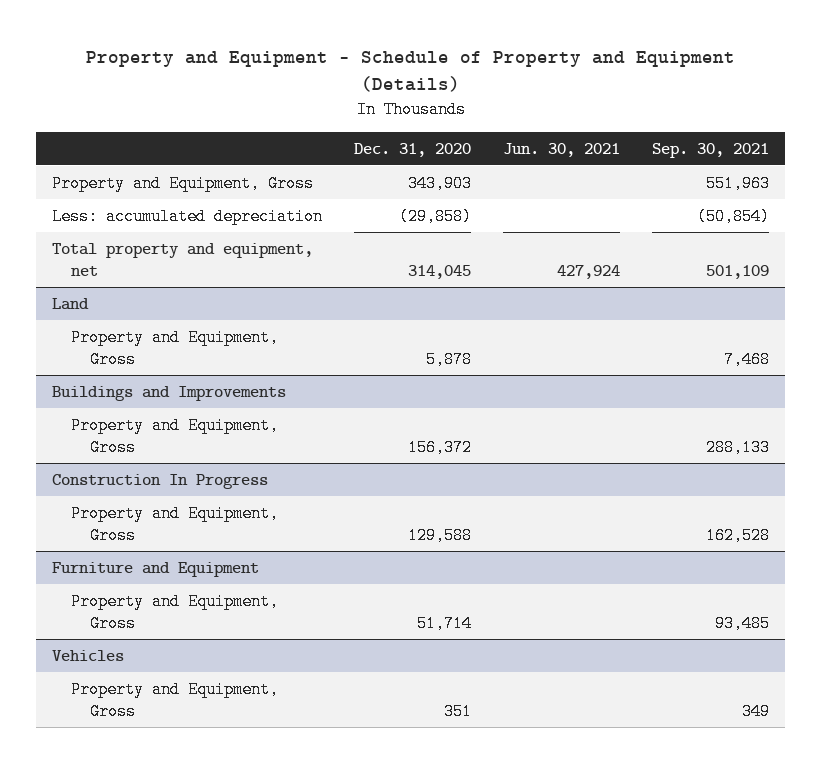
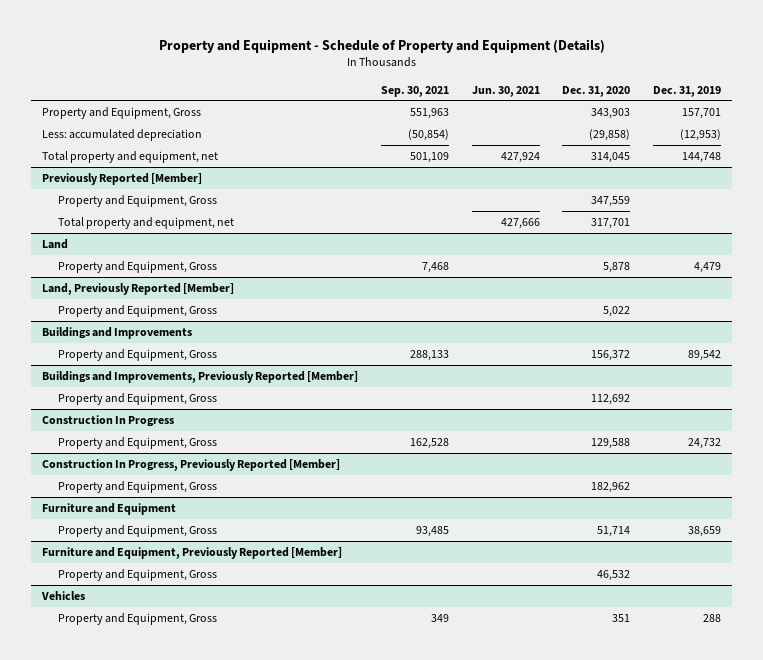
none -> [653,85,722,97] Dec. 31, 2019
none -> [42,172,203,185] Previously Reported [Member]
none -> [58,194,218,207] Property and Equipment, Gross
none -> [58,216,235,229] Total property and equipment, net
none -> [42,282,235,295] Land, Previously Reported [Member]
none -> [58,304,218,317] Property and Equipment, Gross
none -> [42,370,359,383] Buildings and Improvements, Previously Reported [Member]
none -> [58,392,218,405] Property and Equipment, Gross
none -> [42,458,341,471] Construction In Progress, Previously Reported [Member]
none -> [58,480,218,493] Property and Equipment, Gross
none -> [42,546,343,559] Furniture and Equipment, Previously Reported [Member]
none -> [58,568,218,581] Property and Equipment, Gross

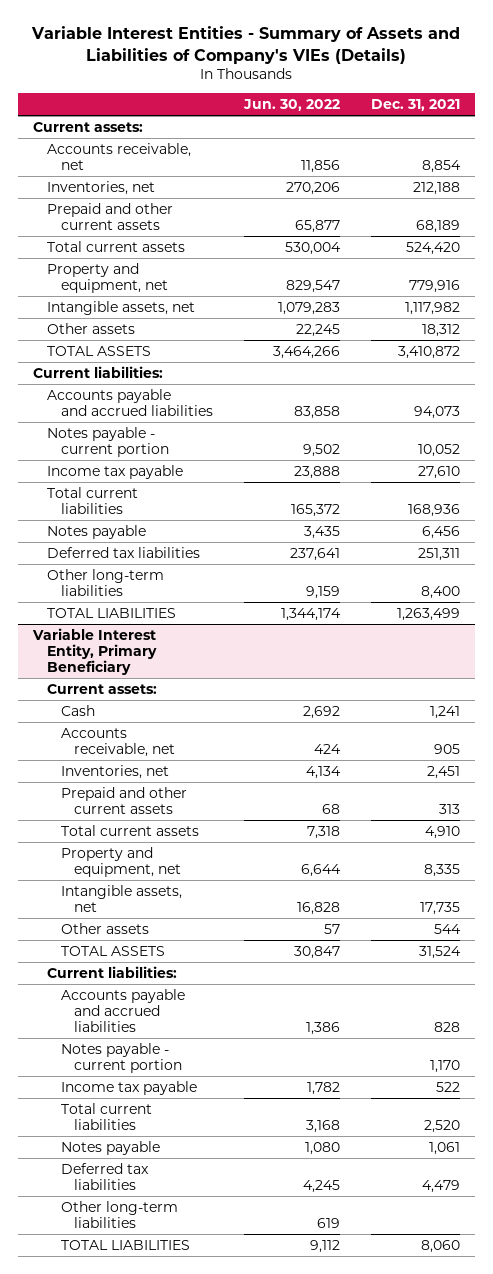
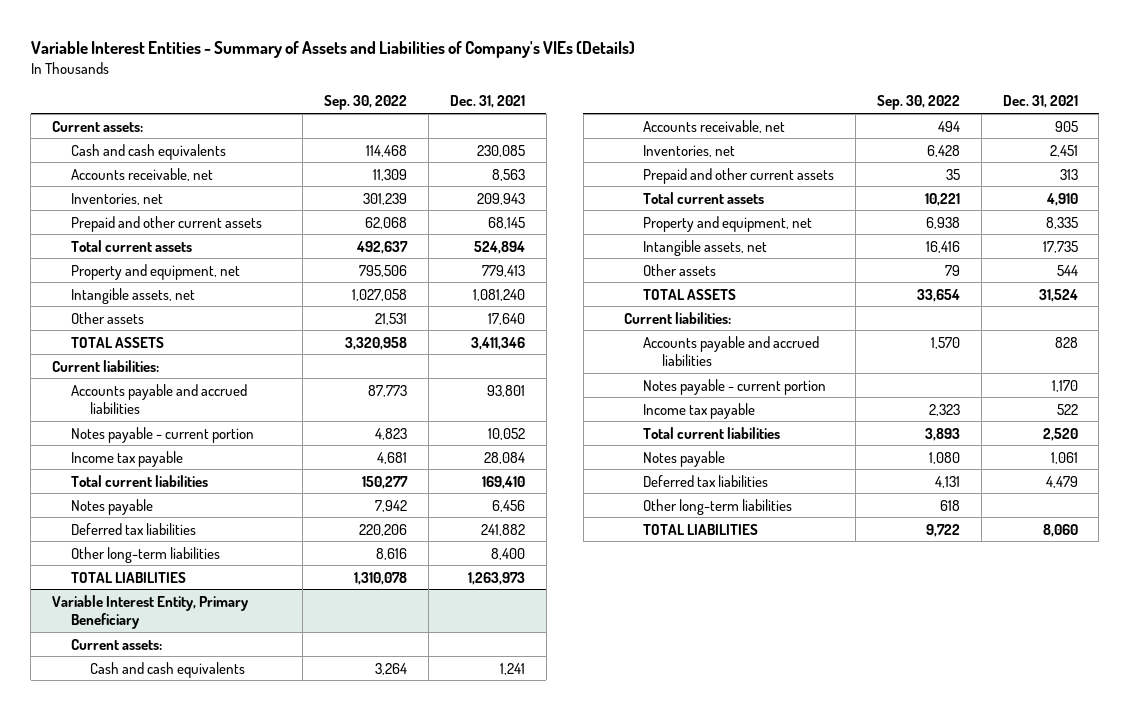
[242,98,340,111] Jun. 30, 2022 -> none
none -> [324,95,408,111] Sep. 30, 2022
none -> [71,143,227,160] Cash and cash equivalents
[421,159,461,173] 8,854 -> [491,168,525,181] 8,563
[412,181,460,195] 212,188 -> [476,192,525,205] 209,943
[415,219,460,233] 68,189 -> [487,216,525,229] 68,145
[405,241,460,255] 524,420 -> [473,240,525,254] 524,894
[408,279,460,293] 779,916 -> [481,264,525,277] 779,413
[404,301,460,315] 1,117,982 -> [472,288,525,301] 1,081,240
[421,323,460,337] 18,312 -> [487,312,525,325] 17,640
[397,345,460,359] 3,410,872 -> [470,336,525,350] 3,411,346
[413,405,460,419] 94,073 -> [486,384,525,397] 93,801
[417,465,460,479] 27,610 -> [483,451,525,464] 28,084
[407,503,460,517] 168,936 -> [481,475,525,489] 169,410
[417,547,460,561] 251,311 -> [480,523,525,536] 241,882
[396,607,460,621] 1,263,499 -> [467,571,525,585] 1,263,973
[60,704,95,716] Cash -> [90,661,246,678] Cash and cash equivalents

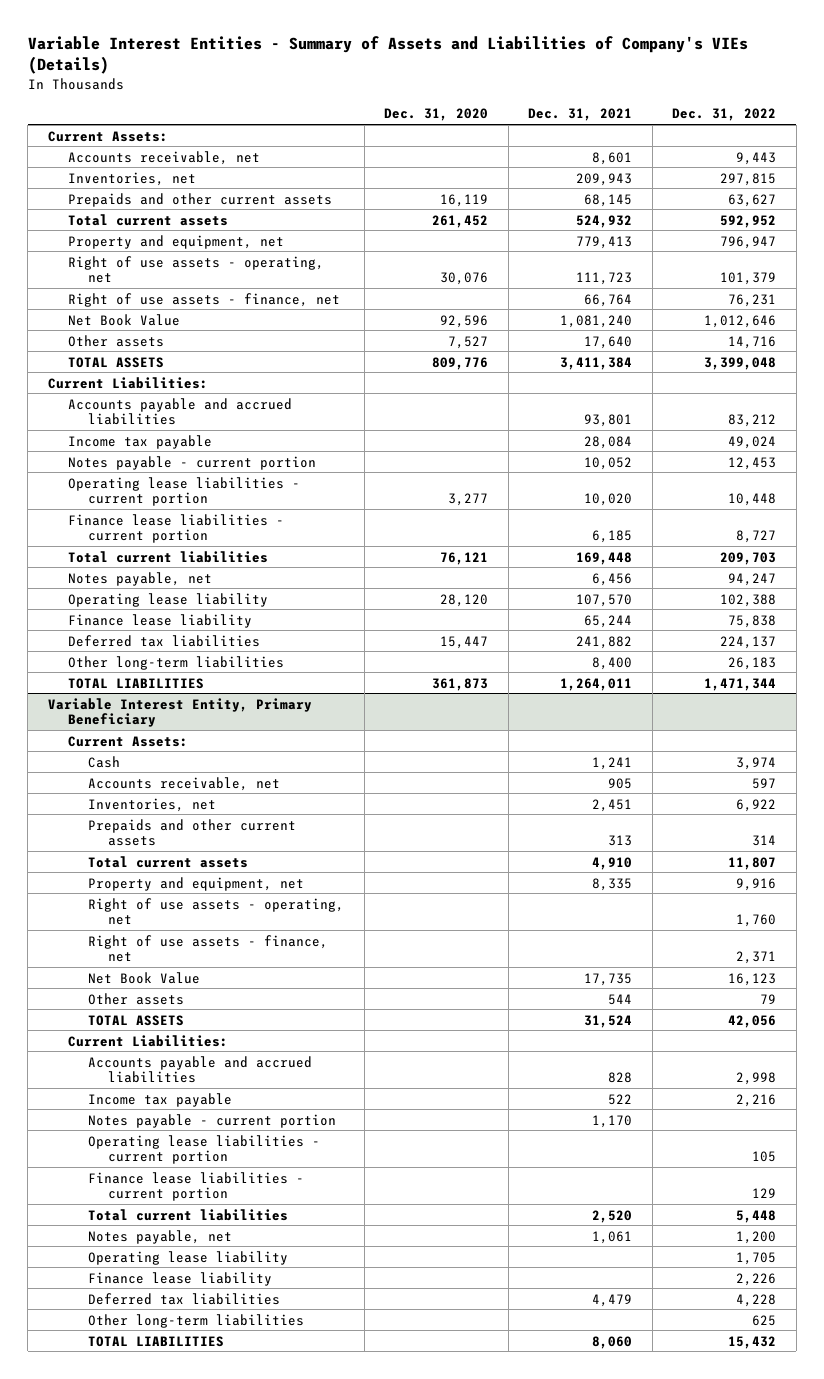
[324,95,408,111] Sep. 30, 2022 -> none
none -> [384,108,489,122] Dec. 31, 2020
none -> [672,108,777,122] Dec. 31, 2022
[71,143,227,160] Cash and cash equivalents -> none
[52,120,144,132] Current assets: -> [47,130,168,142] Current Assets:
[491,168,525,181] 8,563 -> [592,151,633,165] 8,601
[71,215,263,232] Prepaid and other current assets -> [68,192,333,207] Prepaids and other current assets
[473,240,525,254] 524,894 -> [576,214,633,228] 524,932
none -> [68,255,325,284] Right of use assets - operating, net
none -> [68,292,341,307] Right of use assets - finance, net
[71,287,196,304] Intangible assets, net -> [68,313,181,326] Net Book Value
[470,336,525,350] 3,411,346 -> [560,356,633,370] 3,411,384
[52,359,160,372] Current liabilities: -> [47,376,208,389] Current Liabilities:
[71,426,255,443] Notes payable - current portion -> [68,455,317,470] Notes payable - current portion
none -> [68,476,301,507] Operating lease liabilities - current portion
none -> [68,513,285,544] Finance lease liabilities - current portion
[481,475,525,489] 169,410 -> [576,551,633,565] 169,448
[71,498,154,515] Notes payable -> [68,571,213,586] Notes payable, net
none -> [68,592,269,607] Operating lease liability
none -> [68,613,253,628] Finance lease liability
[467,571,525,585] 1,263,973 -> [560,677,633,691] 1,264,011
[71,638,163,650] Current assets: -> [68,735,189,747] Current Assets:
[90,661,246,678] Cash and cash equivalents -> [88,755,121,768] Cash
[643,167,835,184] Prepaid and other current assets -> [88,818,297,847] Prepaids and other current assets
none -> [88,897,345,926] Right of use assets - operating, net
none -> [88,934,329,963] Right of use assets - finance, net
[643,239,768,256] Intangible assets, net -> [88,971,201,984] Net Book Value
[623,311,731,324] Current liabilities: -> [68,1034,229,1047] Current Liabilities:
[643,378,827,395] Notes payable - current portion -> [88,1113,337,1128] Notes payable - current portion
none -> [88,1134,321,1165] Operating lease liabilities - current portion
none -> [88,1171,305,1202] Finance lease liabilities - current portion
[643,450,726,467] Notes payable -> [88,1229,233,1244] Notes payable, net
none -> [88,1250,289,1265] Operating lease liability
none -> [88,1271,273,1286] Finance lease liability

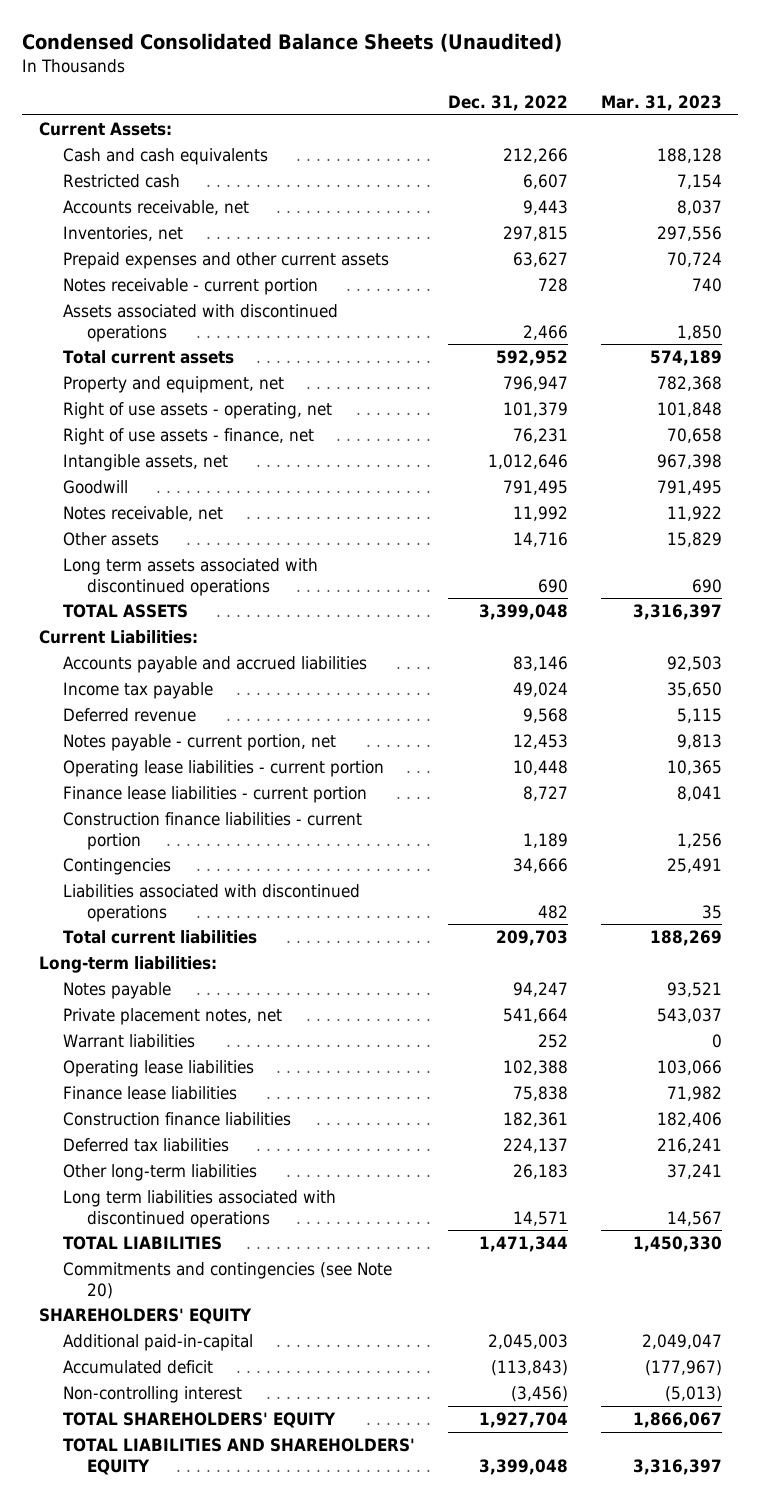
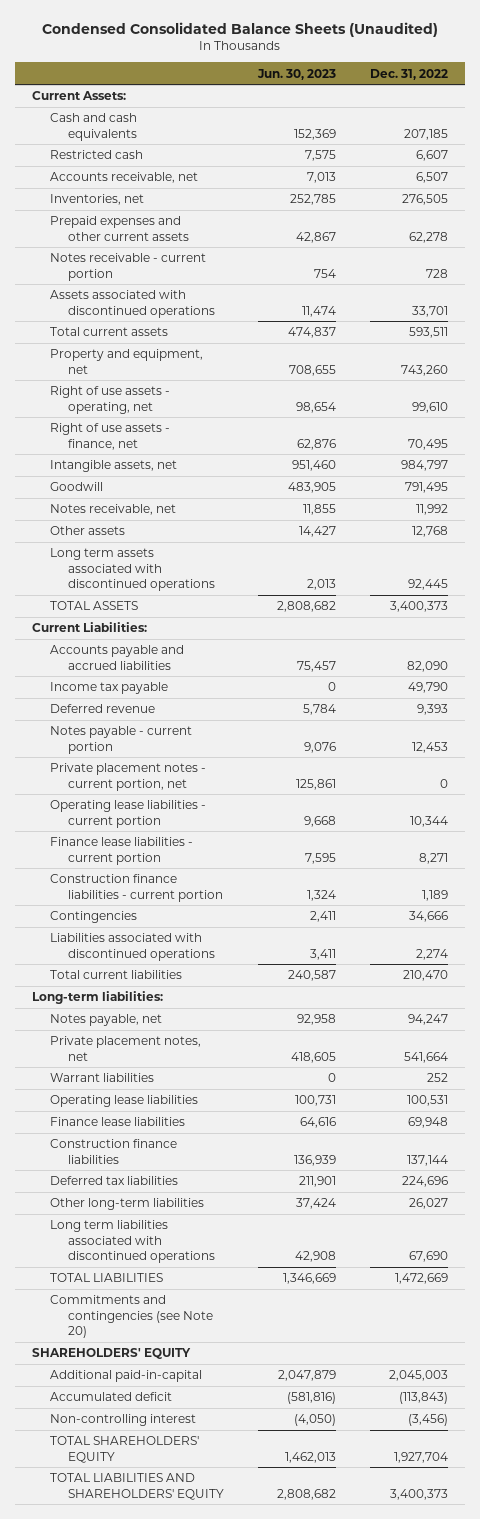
[600,95,722,112] Mar. 31, 2023 -> none
none -> [257,68,337,80] Jun. 30, 2023
[502,148,568,164] 212,266 -> [404,128,449,140] 207,185
[522,200,568,216] 9,443 -> [416,172,449,184] 6,507
[502,226,568,242] 297,815 -> [402,194,449,206] 276,505
[512,252,568,268] 63,627 -> [409,231,449,243] 62,278
[522,324,568,340] 2,466 -> [412,305,449,317] 33,701
[495,350,568,367] 592,952 -> [409,327,449,339] 593,511
[502,376,568,392] 796,947 -> [401,364,449,376] 743,260
[502,402,568,418] 101,379 -> [412,401,449,413] 99,610
[512,428,568,444] 76,231 -> [408,438,449,450] 70,495
[487,454,568,470] 1,012,646 -> [401,460,449,472] 984,797
[512,532,568,548] 14,716 -> [412,526,449,538] 12,768
[537,578,568,593] 690 -> [408,579,449,591] 92,445
[478,604,568,621] 3,399,048 -> [390,601,449,613] 3,400,373
[512,656,568,672] 83,146 -> [407,660,449,672] 82,090
[512,682,568,698] 49,024 -> [408,682,449,694] 49,790
[522,708,568,724] 9,568 -> [417,704,449,716] 9,393
[63,734,337,752] Notes payable - current portion, net -> [50,726,193,754] Notes payable - current portion
none -> [50,763,207,791] Private placement notes - current portion, net
[512,760,568,776] 10,448 -> [410,815,449,827] 10,344
[522,786,568,802] 8,727 -> [419,852,449,864] 8,271
[537,904,568,919] 482 -> [416,948,449,960] 2,274
[495,930,568,947] 209,703 -> [403,970,449,982] 210,470
[63,982,172,1000] Notes payable -> [50,1014,163,1027] Notes payable, net
[502,1060,568,1076] 102,388 -> [407,1095,449,1107] 100,531
[512,1086,568,1102] 75,838 -> [408,1117,449,1129] 69,948
[502,1112,568,1128] 182,361 -> [407,1154,449,1166] 137,144
[502,1138,568,1154] 224,137 -> [402,1176,449,1188] 224,696
[512,1164,568,1180] 26,183 -> [409,1198,449,1210] 26,027
[512,1210,568,1226] 14,571 -> [409,1251,449,1263] 67,690
[478,1236,568,1253] 1,471,344 -> [395,1273,449,1285] 1,472,669
[478,1458,568,1475] 3,399,048 -> [390,1488,449,1500] 3,400,373

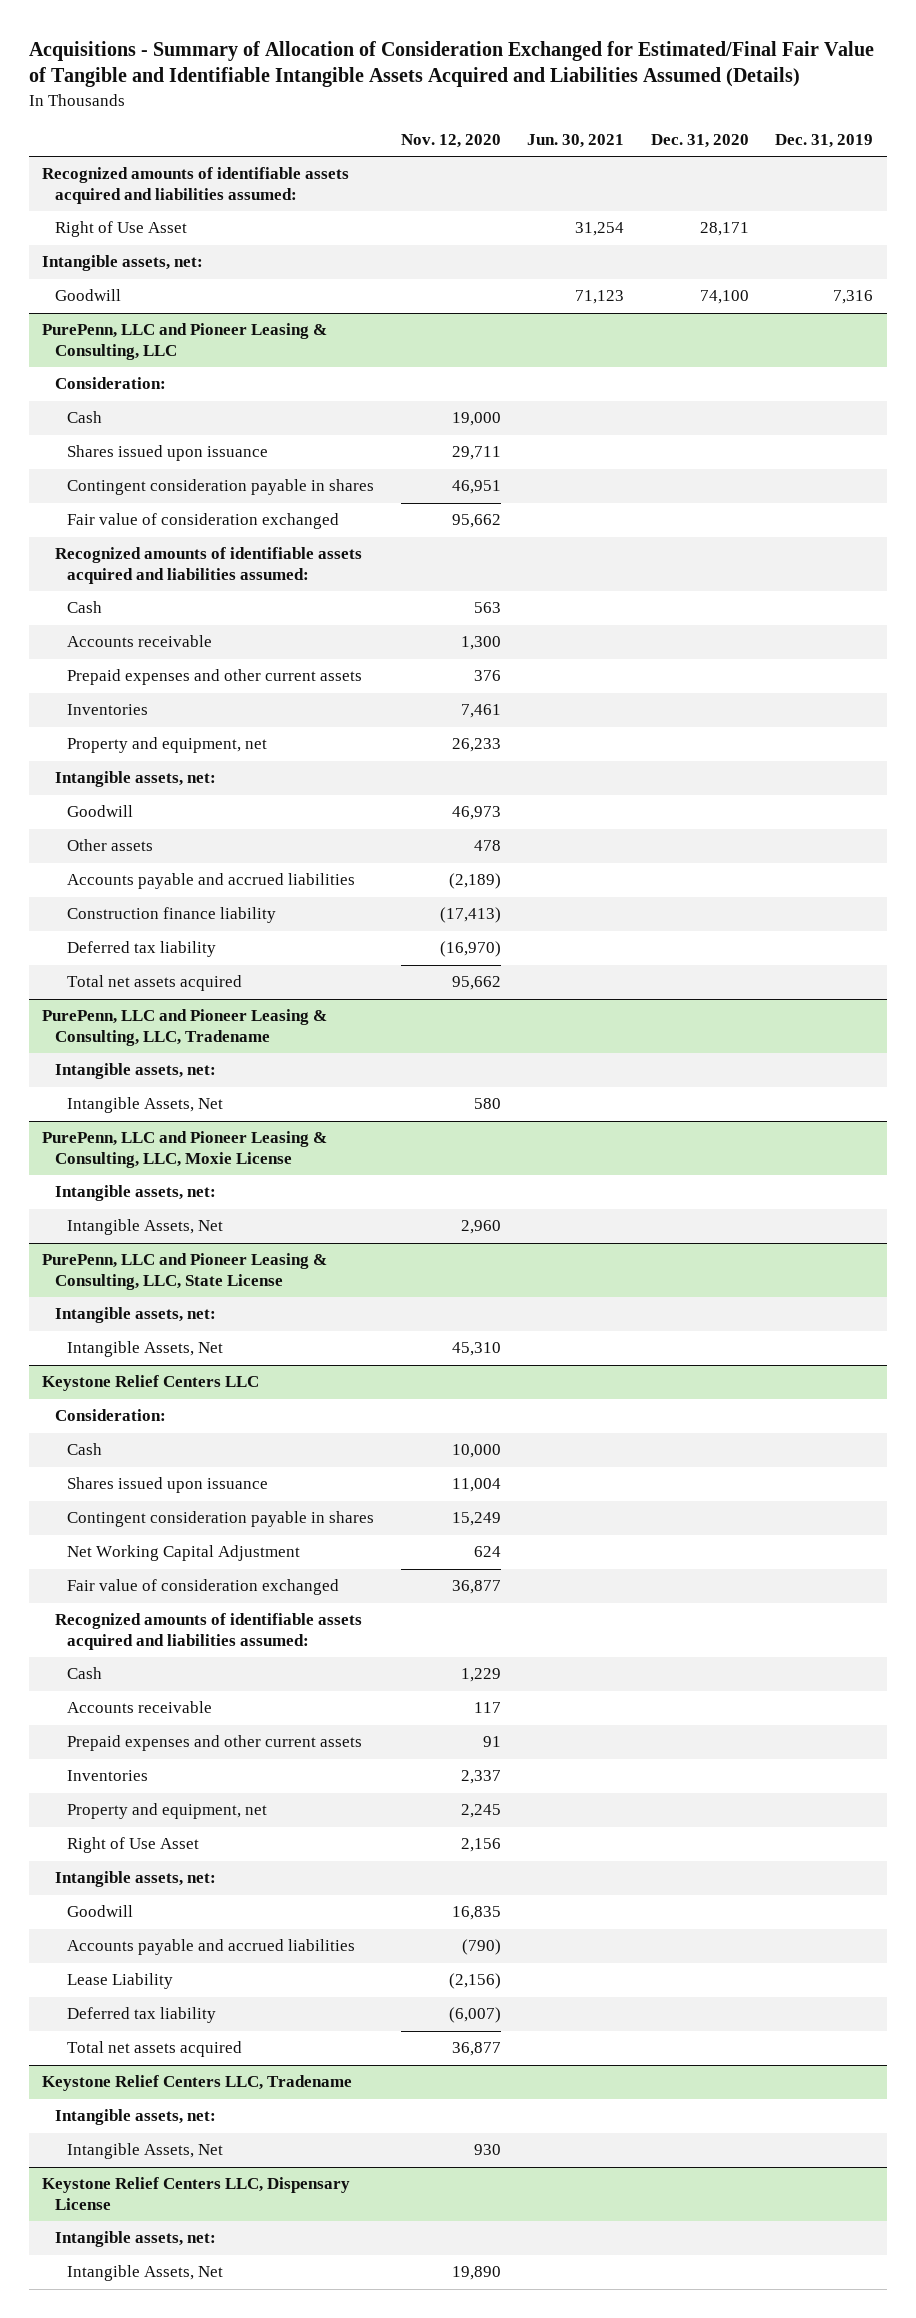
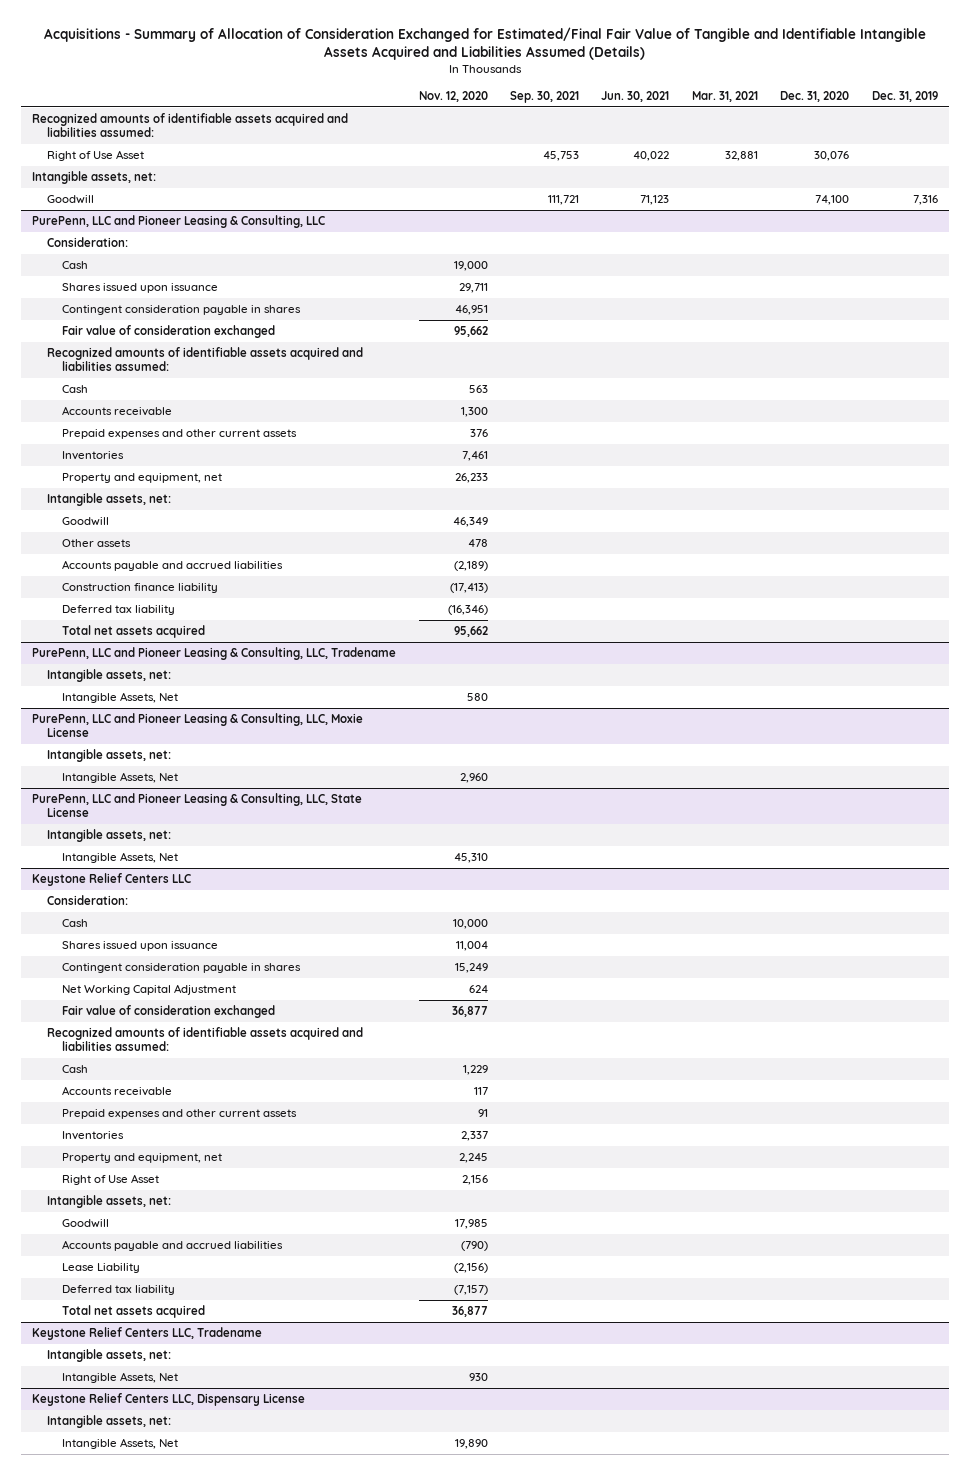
none -> [509,90,579,103] Sep. 30, 2021
none -> [691,90,758,102] Mar. 31, 2021
[575,222,625,237] 31,254 -> [633,151,670,162] 40,022
[699,222,749,237] 28,171 -> [814,151,850,162] 30,076
[451,806,501,821] 46,973 -> [452,517,488,528] 46,349
[439,941,501,958] (16,970) -> [447,605,488,616] (16,346)
[451,1906,501,1921] 16,835 -> [454,1219,488,1230] 17,985
[448,2007,501,2024] (6,007) -> [453,1285,488,1296] (7,157)

